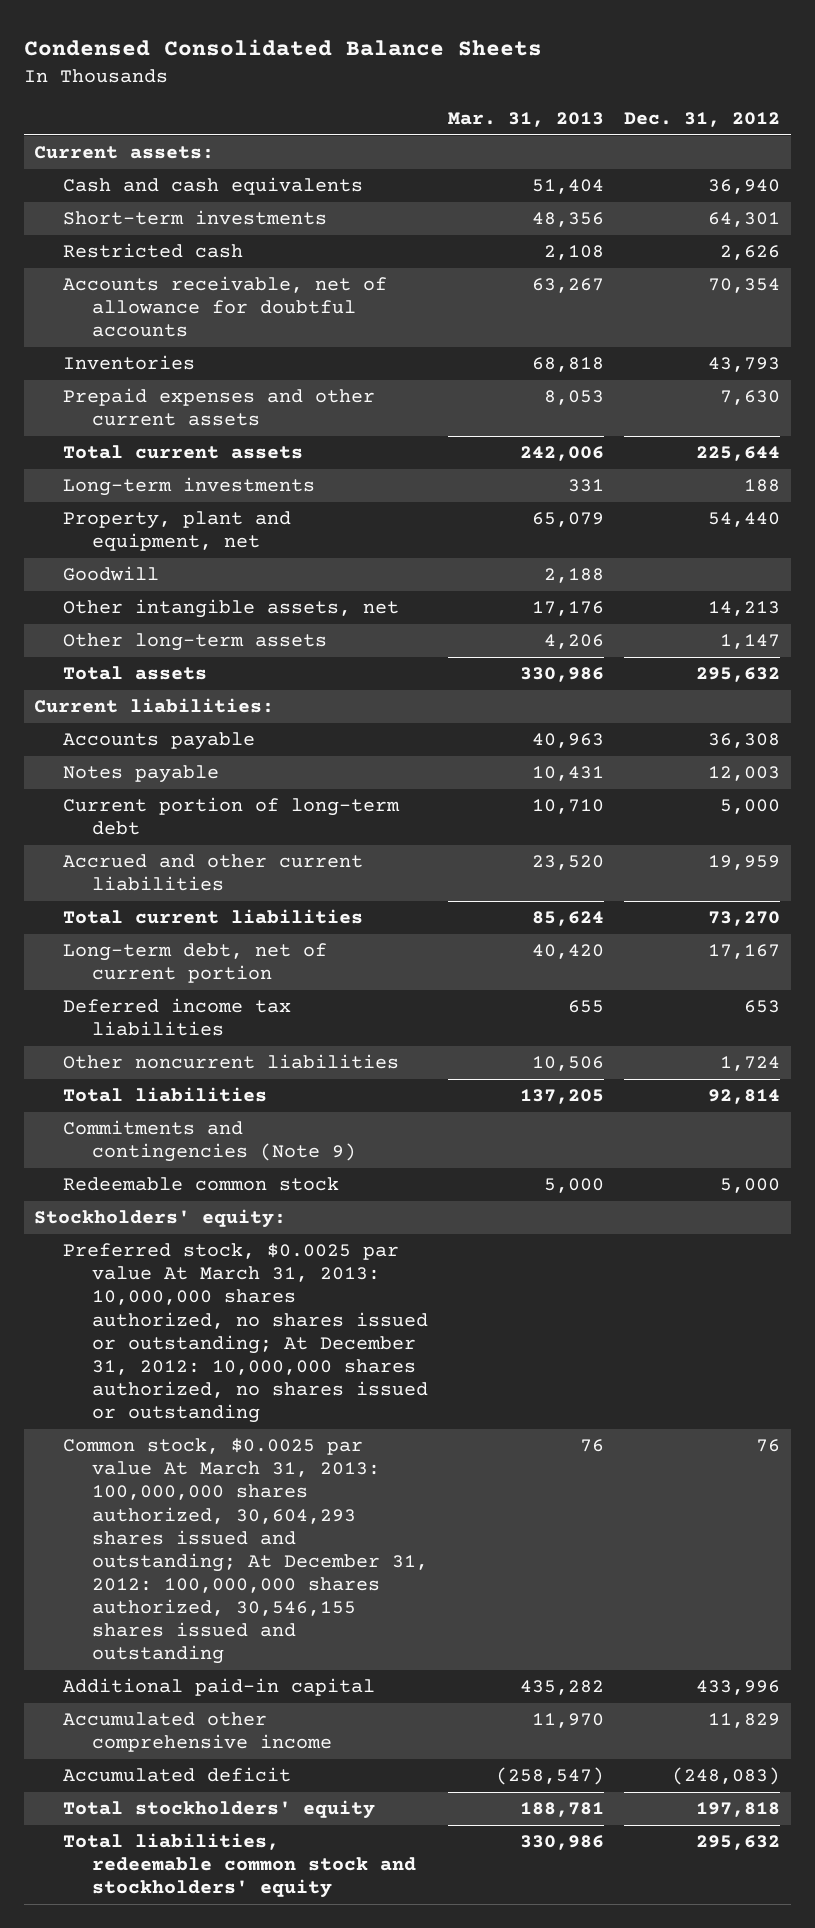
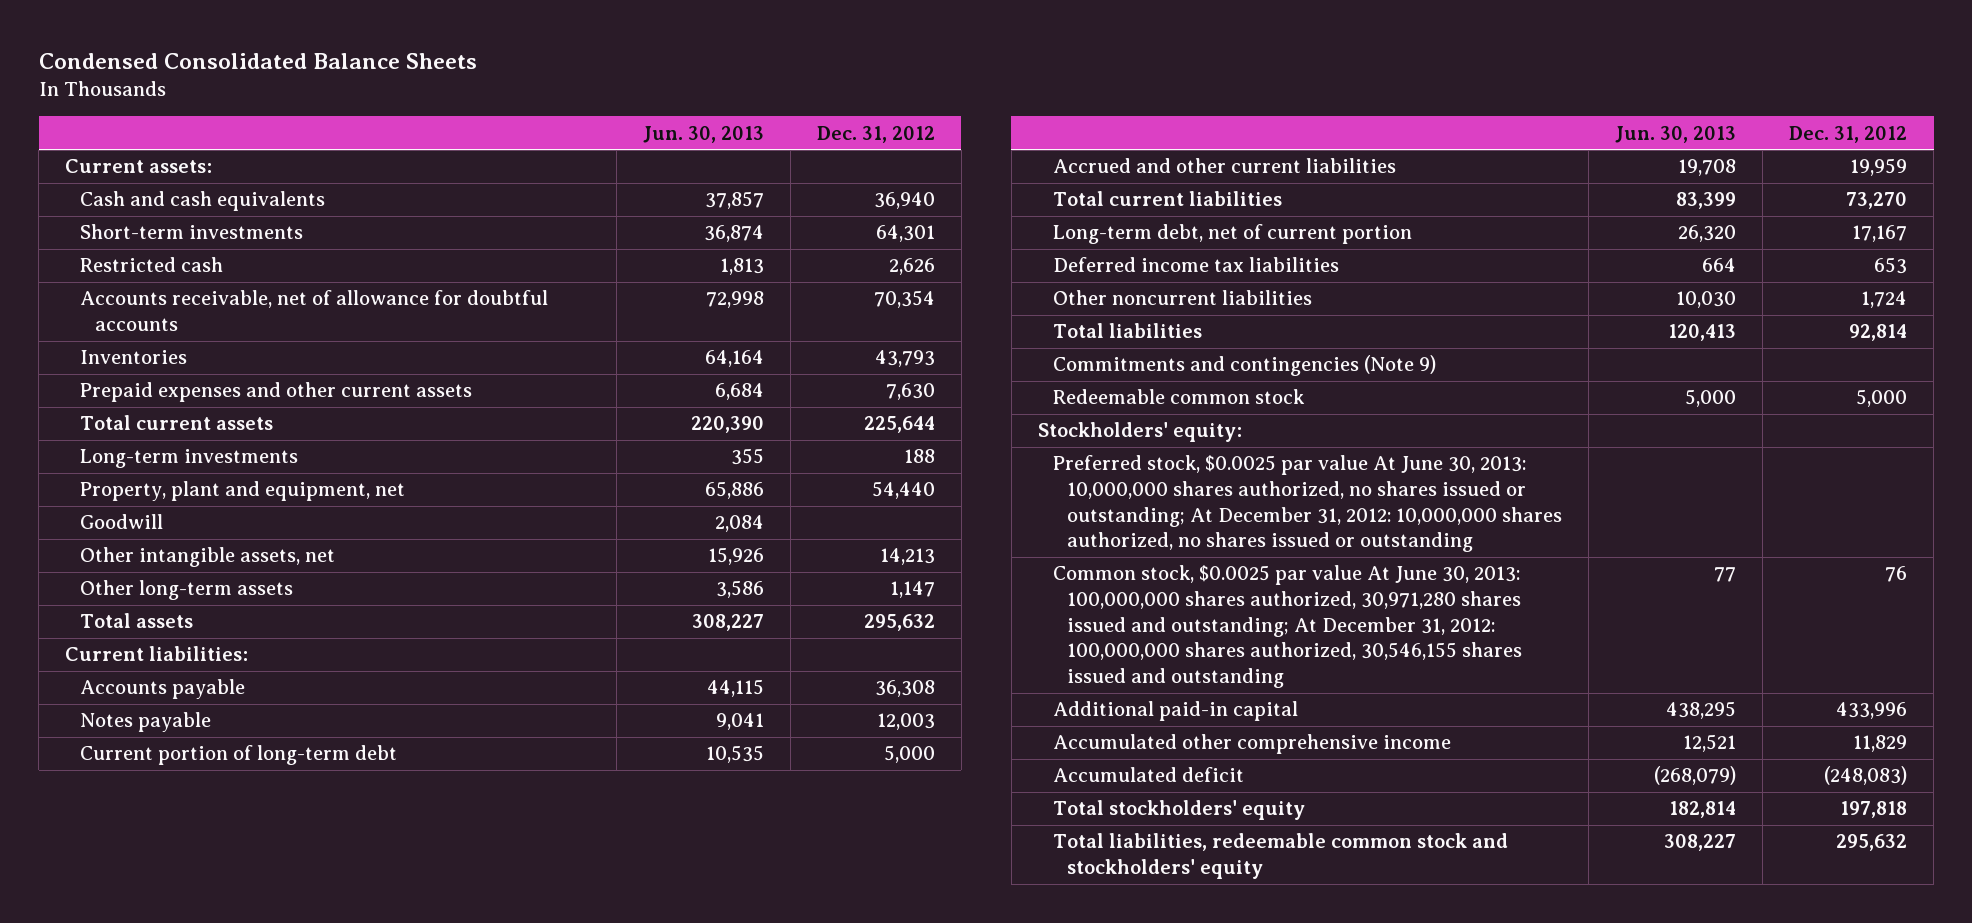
[448,112,605,128] Mar. 31, 2013 -> none
none -> [642,125,764,143] Jun. 30, 2013
[63,1243,428,1424] Preferred stock, $0.0025 par value At March 31, 2013: 10,000,000 shares authorized, no shares issued or outstanding; At December 31, 2012: 10,000,000 shares authorized, no shares issued or outstanding -> [1052,455,1563,553] Preferred stock, $0.0025 par value At June 30, 2013: 10,000,000 shares authorized, no shares issued or outstanding; At December 31, 2012: 10,000,000 shares authorized, no shares issued or outstanding
[63,1438,428,1665] Common stock, $0.0025 par value At March 31, 2013: 100,000,000 shares authorized, 30,604,293 shares issued and outstanding; At December 31, 2012: 100,000,000 shares authorized, 30,546,155 shares issued and outstanding -> [1052,565,1523,689] Common stock, $0.0025 par value At June 30, 2013: 100,000,000 shares authorized, 30,971,280 shares issued and outstanding; At December 31, 2012: 100,000,000 shares authorized, 30,546,155 shares issued and outstanding

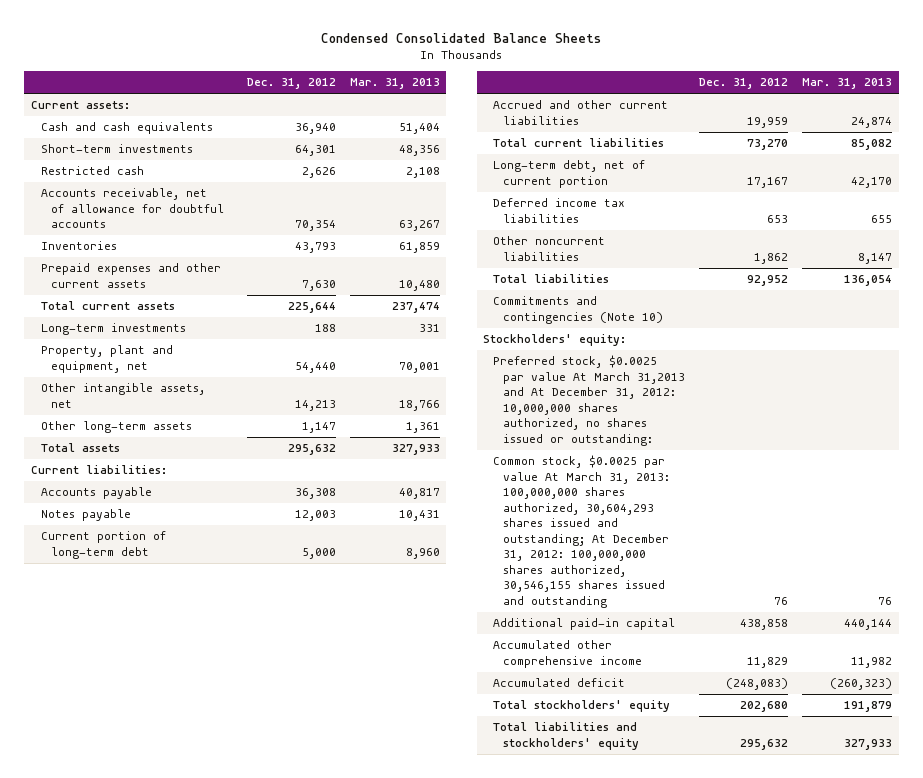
[642,125,764,143] Jun. 30, 2013 -> none
none -> [349,78,440,90] Mar. 31, 2013
[79,514,163,530] Goodwill -> none
[1052,389,1305,405] Redeemable common stock -> none
[1861,291,1908,309] 1,724 -> [754,252,789,264] 1,862
[1849,324,1908,342] 92,814 -> [747,275,789,287] 92,952
[1052,355,1436,377] Commitments and contingencies (Note 9) -> [493,296,664,324] Commitments and contingencies (Note 10)
[1052,455,1563,553] Preferred stock, $0.0025 par value At June 30, 2013: 10,000,000 shares authorized, no shares issued or outstanding; At December 31, 2012: 10,000,000 shares authorized, no shares issued or outstanding -> [493,355,686,446] Preferred stock, $0.0025 par value At March 31,2013 and At December 31, 2012: 10,000,000 shares authorized, no shares issued or outstanding:
[1052,565,1523,689] Common stock, $0.0025 par value At June 30, 2013: 100,000,000 shares authorized, 30,971,280 shares issued and outstanding; At December 31, 2012: 100,000,000 shares authorized, 30,546,155 shares issued and outstanding -> [493,455,671,608] Common stock, $0.0025 par value At March 31, 2013: 100,000,000 shares authorized, 30,604,293 shares issued and outstanding; At December 31, 2012: 100,000,000 shares authorized, 30,546,155 shares issued and outstanding
[1836,702,1908,720] 433,996 -> [740,619,789,631] 438,858
[1840,801,1908,819] 197,818 -> [740,701,789,713] 202,680
[1052,833,1508,880] Total liabilities, redeemable common stock and stockholders' equity -> [493,722,640,750] Total liabilities and stockholders' equity

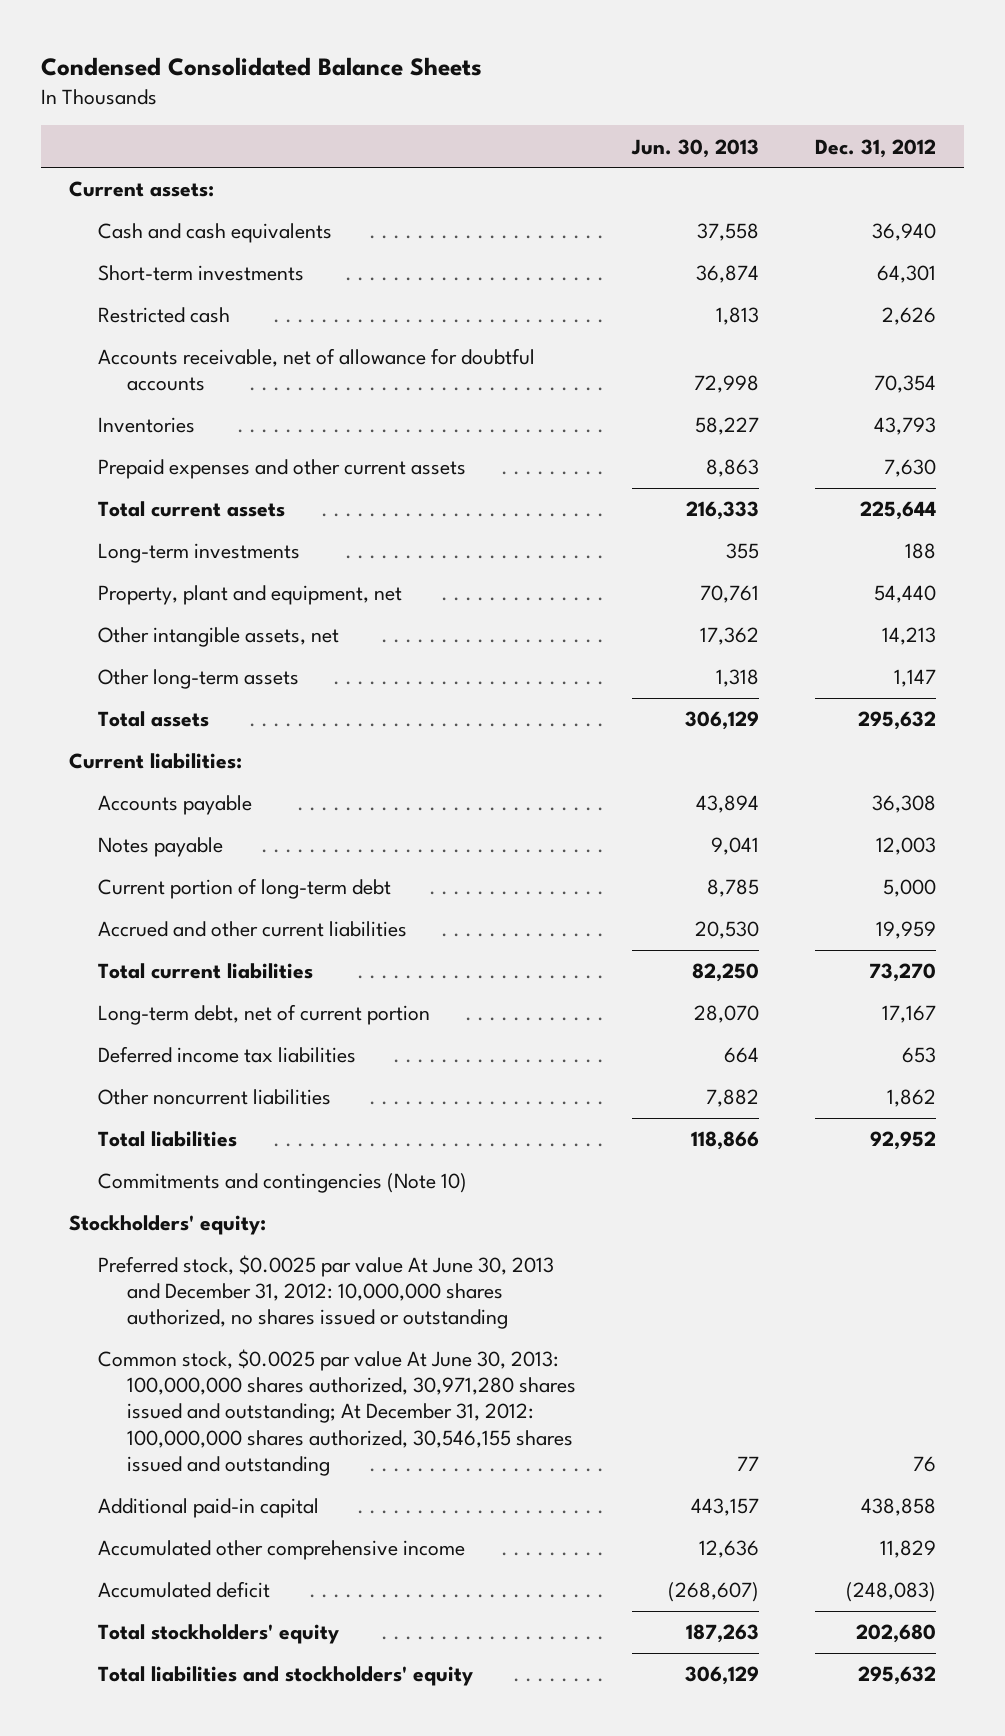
[349,78,440,90] Mar. 31, 2013 -> none
none -> [630,138,759,158] Jun. 30, 2013
[493,355,686,446] Preferred stock, $0.0025 par value At March 31,2013 and At December 31, 2012: 10,000,000 shares authorized, no shares issued or outstanding: -> [98,1255,555,1330] Preferred stock, $0.0025 par value At June 30, 2013 and December 31, 2012: 10,000,000 shares authorized, no shares issued or outstanding
[493,455,671,608] Common stock, $0.0025 par value At March 31, 2013: 100,000,000 shares authorized, 30,604,293 shares issued and outstanding; At December 31, 2012: 100,000,000 shares authorized, 30,546,155 shares issued and outstanding -> [98,1349,576,1476] Common stock, $0.0025 par value At June 30, 2013: 100,000,000 shares authorized, 30,971,280 shares issued and outstanding; At December 31, 2012: 100,000,000 shares authorized, 30,546,155 shares issued and outstanding

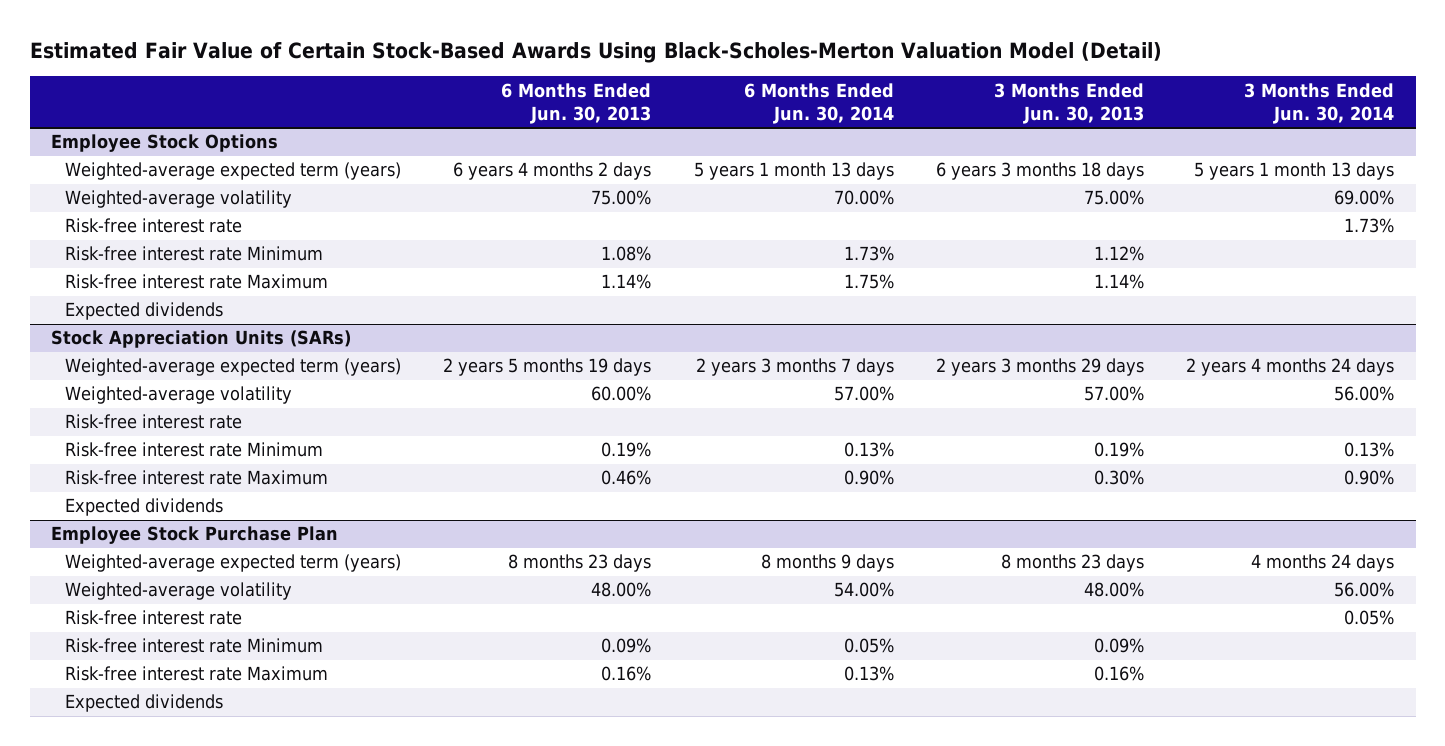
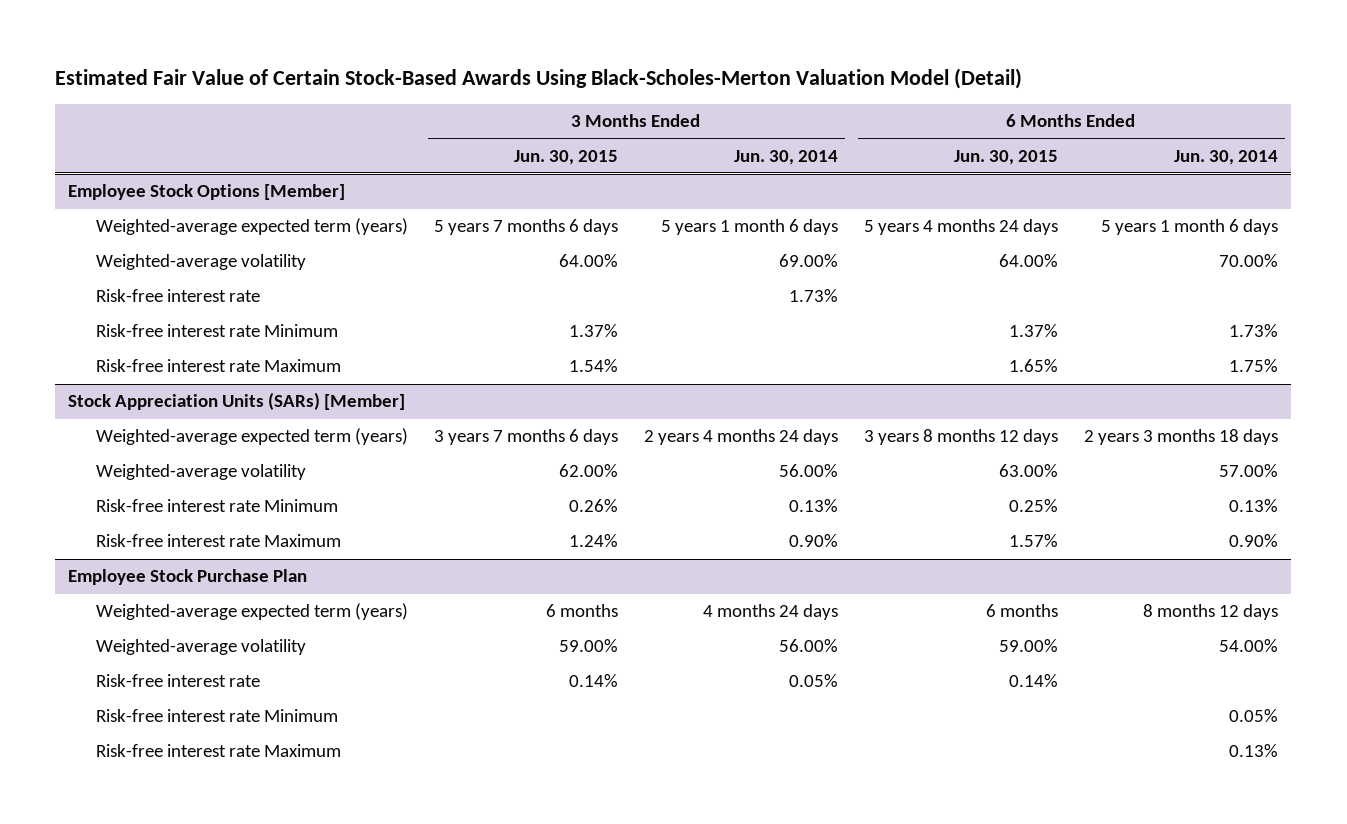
[501,82,652,124] 6 Months Ended Jun. 30, 2013 -> none
[994,82,1145,124] 3 Months Ended Jun. 30, 2013 -> none
none -> [514,149,619,165] Jun. 30, 2015
none -> [954,149,1059,165] Jun. 30, 2015
[50,134,278,153] Employee Stock Options -> [68,184,346,201] Employee Stock Options [Member]
[693,162,894,181] 5 years 1 month 13 days -> [1101,219,1279,236] 5 years 1 month 6 days
[1194,162,1395,181] 5 years 1 month 13 days -> [661,219,839,236] 5 years 1 month 6 days
[64,302,223,321] Expected dividends -> none
[50,330,351,349] Stock Appreciation Units (SARs) -> [68,392,406,411] Stock Appreciation Units (SARs) [Member]
[695,358,894,377] 2 years 3 months 7 days -> [1084,429,1279,446] 2 years 3 months 18 days
[64,414,242,430] Risk-free interest rate -> none
[64,498,223,517] Expected dividends -> none
[760,554,894,573] 8 months 9 days -> [1143,604,1279,621] 8 months 12 days
[64,694,223,713] Expected dividends -> none

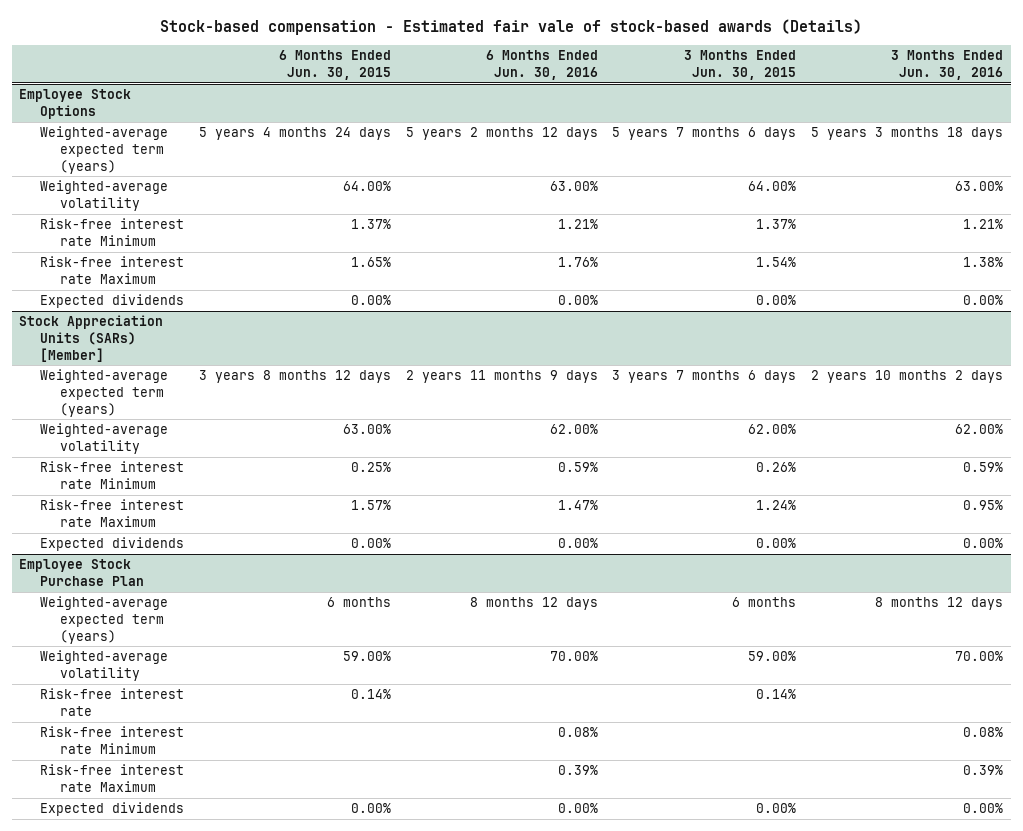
[55,67,1023,89] Estimated Fair Value of Certain Stock-Based Awards Using Black-Scholes-Merton Valuation Model (Detail) -> [160,19,863,36] Stock-based compensation - Estimated fair vale of stock-based awards (Details)
[734,149,839,165] Jun. 30, 2014 -> none
[1174,149,1279,165] Jun. 30, 2014 -> none
none -> [485,50,598,81] 6 Months Ended Jun. 30, 2016
none -> [891,50,1004,81] 3 Months Ended Jun. 30, 2016
[68,184,346,201] Employee Stock Options [Member] -> [19,89,132,119] Employee Stock Options
[95,289,260,303] Risk-free interest rate -> none
none -> [39,294,184,309] Expected dividends
none -> [39,537,184,552] Expected dividends
none -> [39,802,184,817] Expected dividends

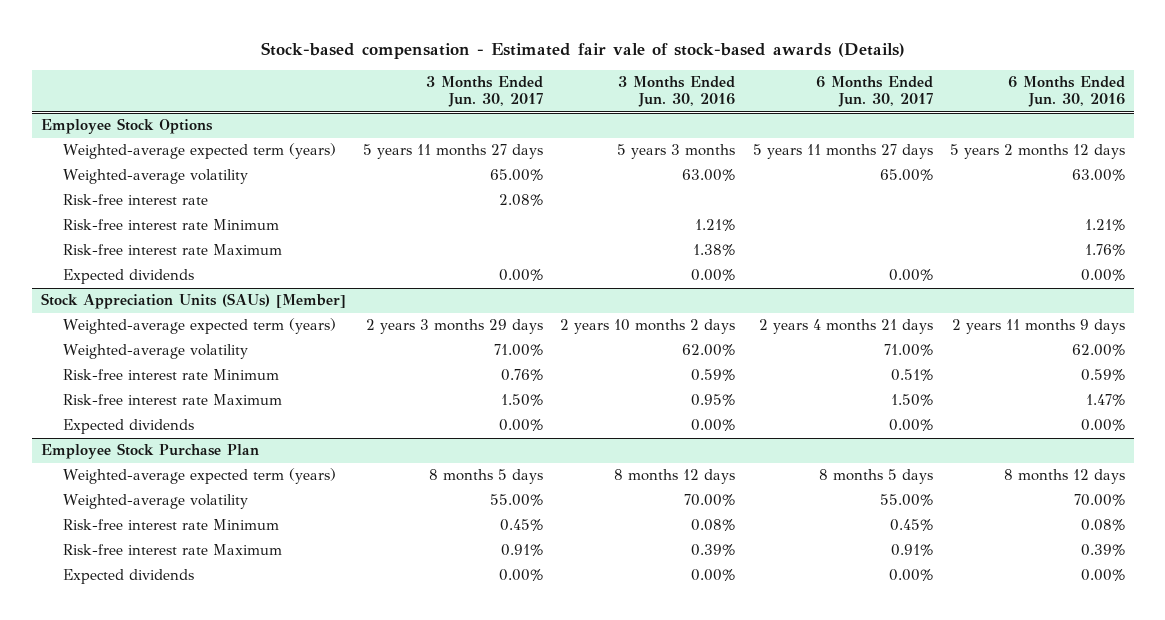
[278,50,391,81] 6 Months Ended Jun. 30, 2015 -> none
[684,50,797,81] 3 Months Ended Jun. 30, 2015 -> none
none -> [425,76,543,108] 3 Months Ended Jun. 30, 2017
none -> [815,76,933,108] 6 Months Ended Jun. 30, 2017
[811,127,1004,141] 5 years 3 months 18 days -> [617,144,736,160] 5 years 3 months
none -> [63,194,209,206] Risk-free interest rate
[19,315,164,362] Stock Appreciation Units (SARs) [Member] -> [40,293,346,310] Stock Appreciation Units (SAUs) [Member]
[39,688,184,716] Risk-free interest rate -> none

